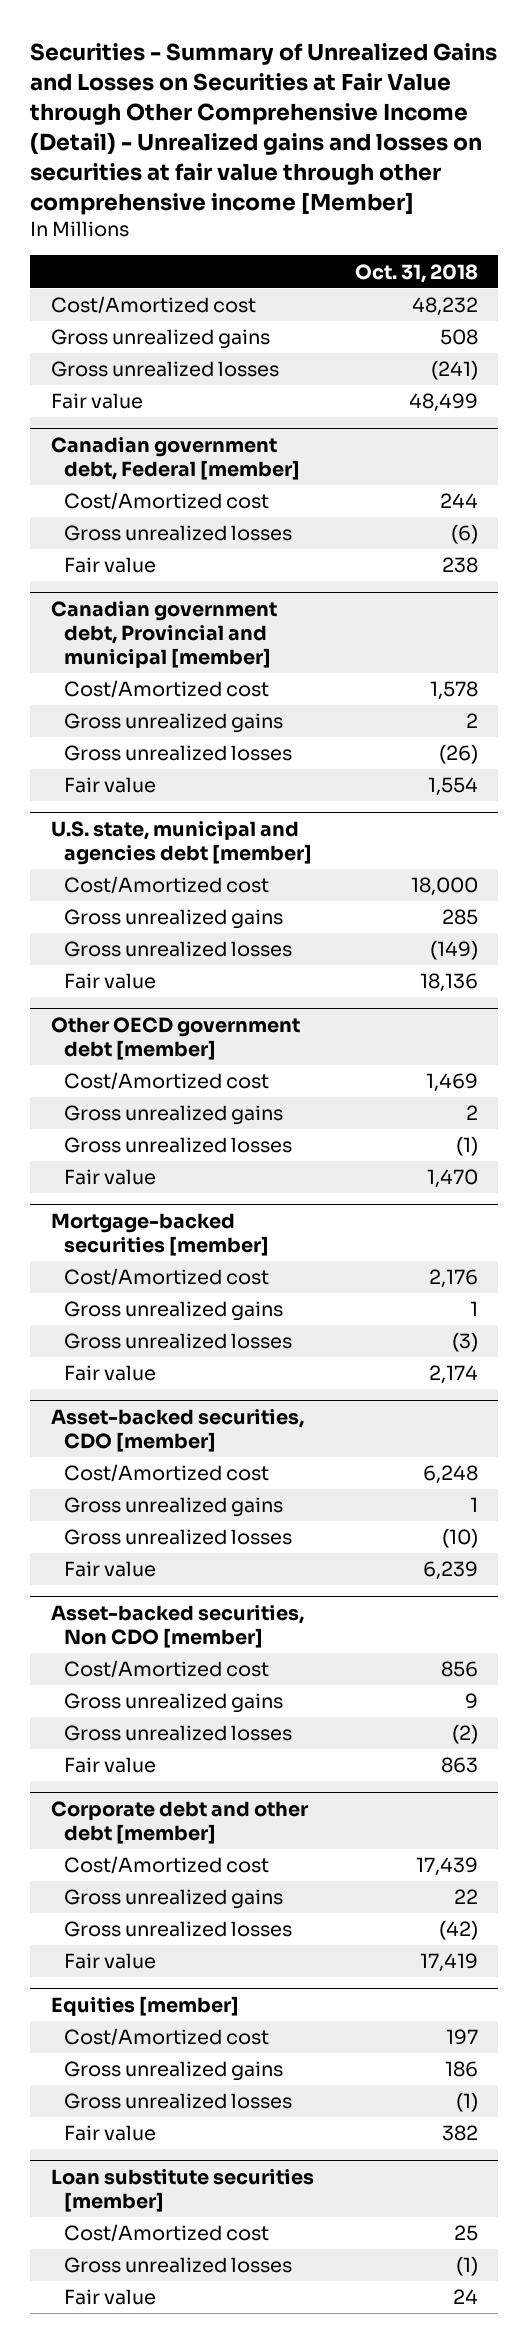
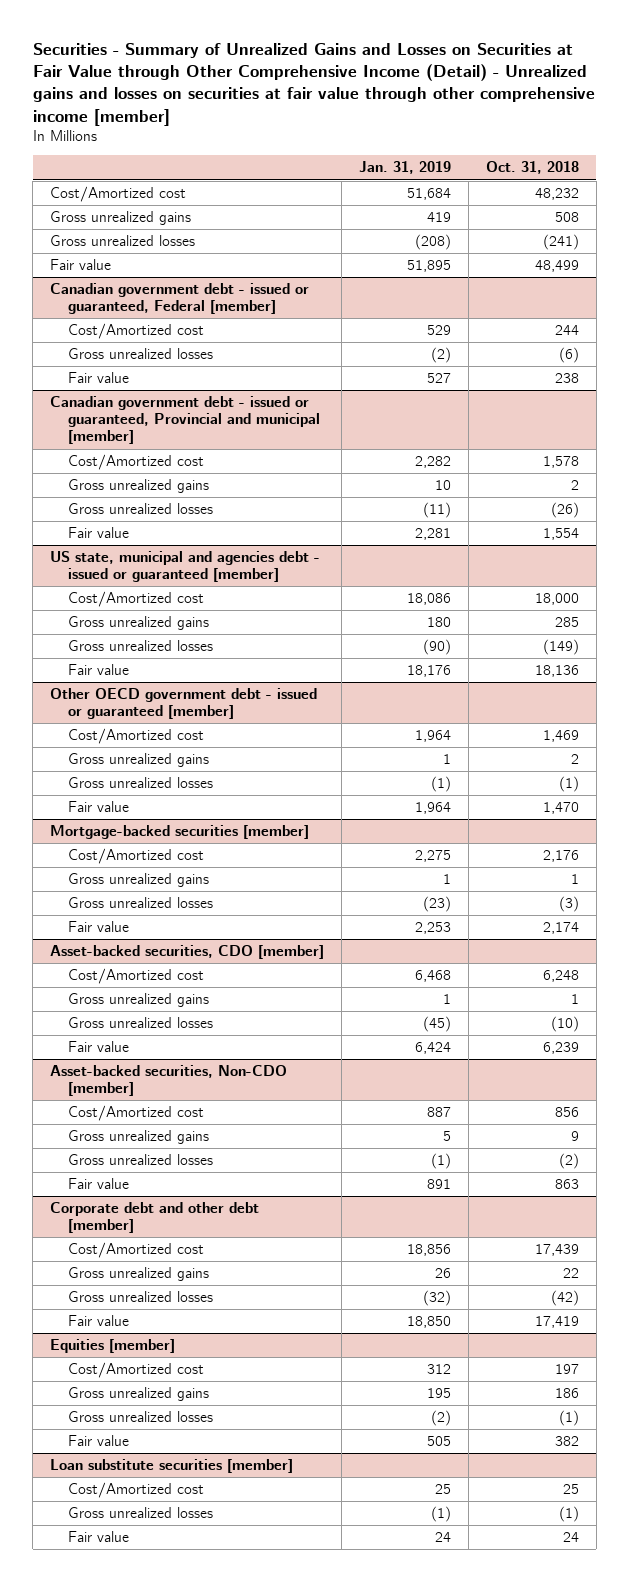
[30,43,498,216] Securities - Summary of Unrealized Gains and Losses on Securities at Fair Value through Other Comprehensive Income (Detail) - Unrealized gains and losses on securities at fair value through other comprehensive income [Member] -> [32,42,595,126] Securities - Summary of Unrealized Gains and Losses on Securities at Fair Value through Other Comprehensive Income (Detail) - Unrealized gains and losses on securities at fair value through other comprehensive income [member]
none -> [358,161,451,175] Jan. 31, 2019
[50,437,301,481] Canadian government debt, Federal [member] -> [49,283,309,315] Canadian government debt - issued or guaranteed, Federal [member]
[50,601,277,668] Canadian government debt, Provincial and municipal [member] -> [49,396,321,445] Canadian government debt - issued or guaranteed, Provincial and municipal [member]
[50,821,313,866] U.S. state, municipal and agencies debt [member] -> [49,551,320,583] US state, municipal and agencies debt - issued or guaranteed [member]
[50,1017,300,1061] Other OECD government debt [member] -> [49,688,317,720] Other OECD government debt - issued or guaranteed [member]
[50,1605,304,1649] Asset-backed securities, Non CDO [member] -> [49,1065,287,1097] Asset-backed securities, Non-CDO [member]

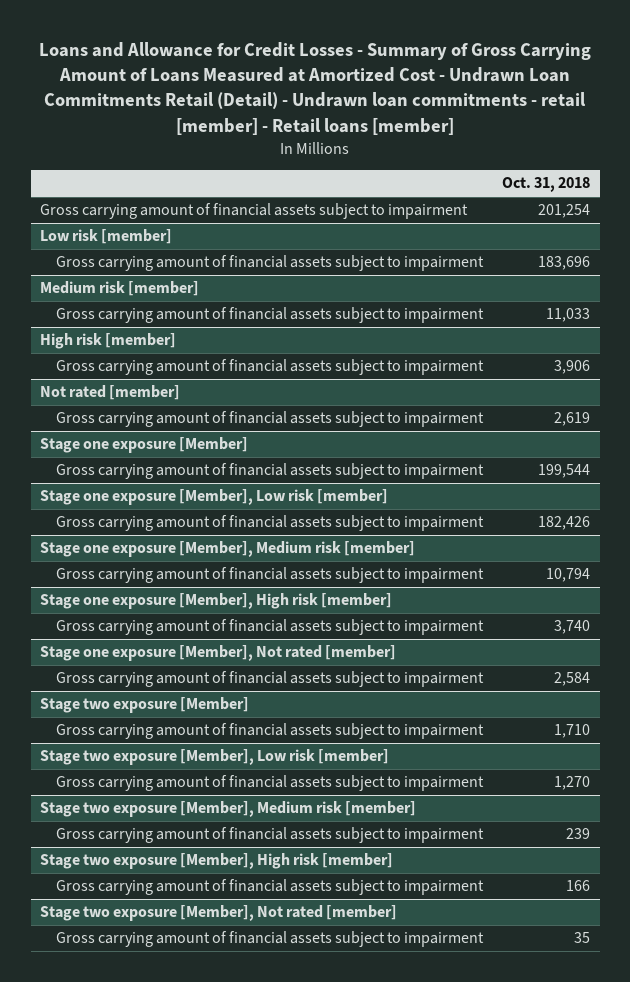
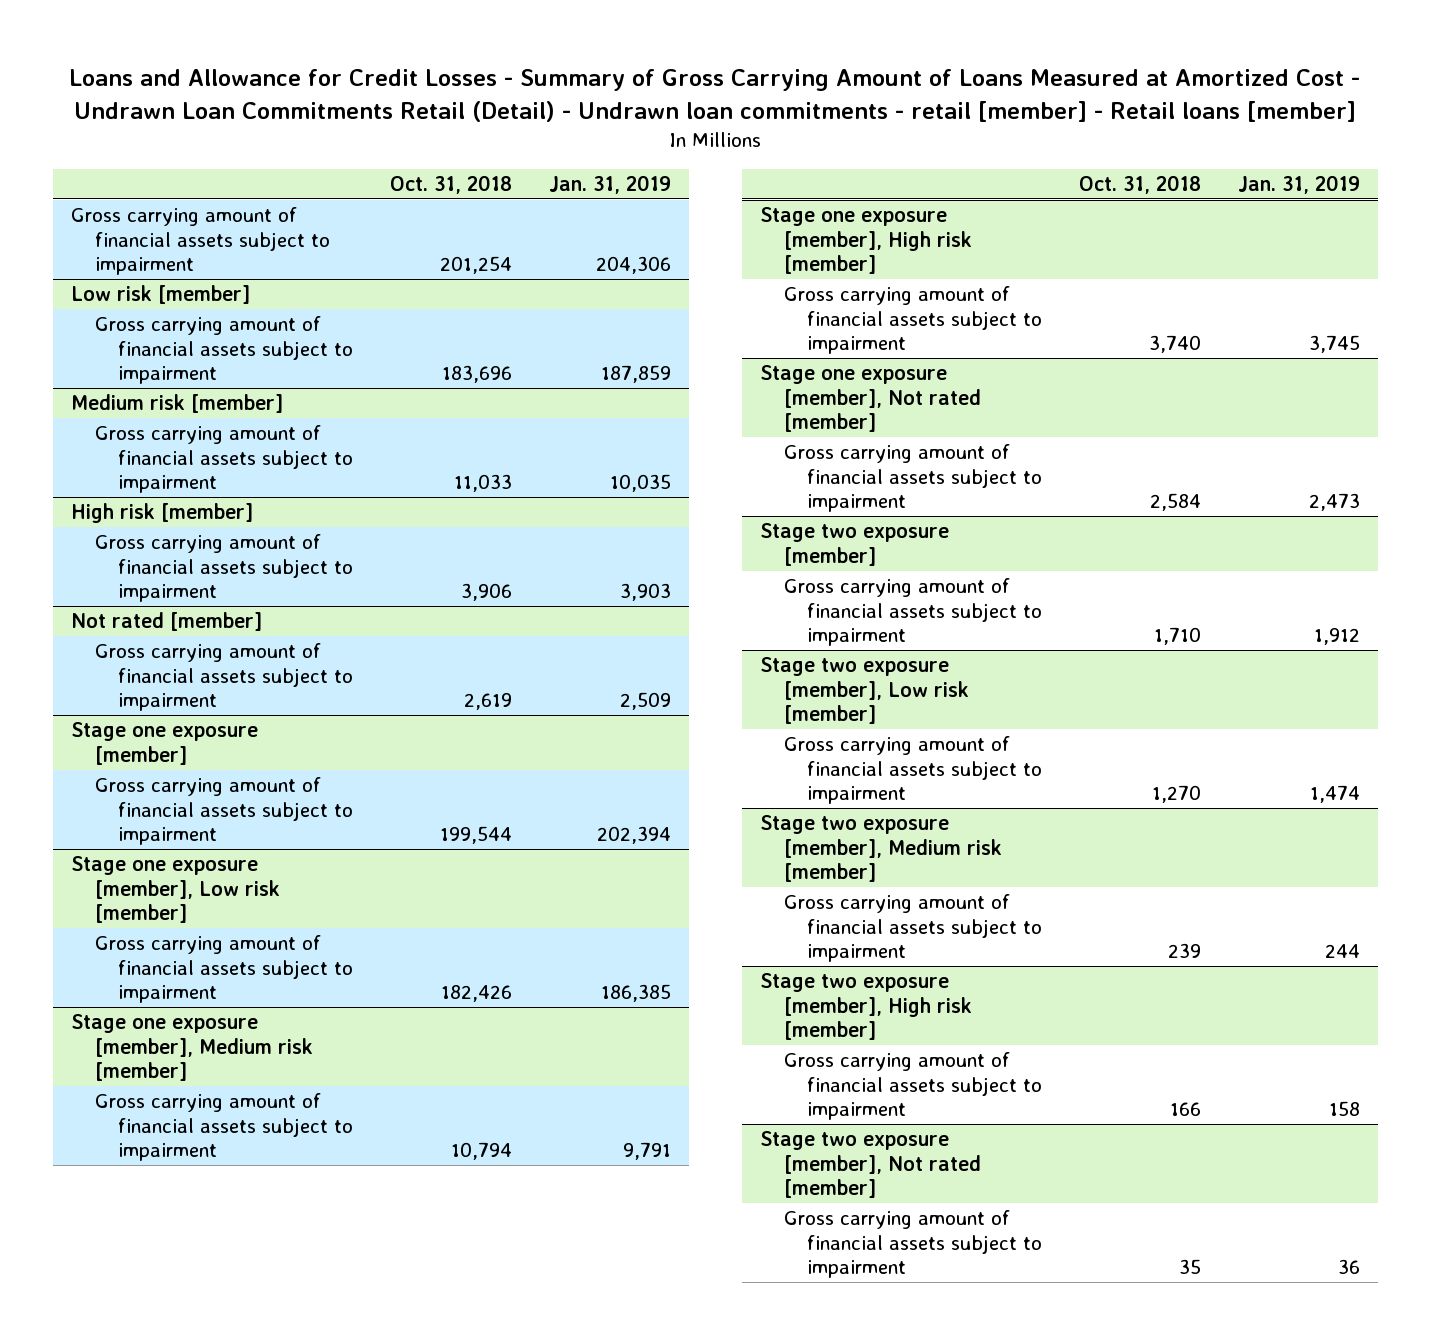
none -> [548,174,671,194] Jan. 31, 2019
[40,437,249,454] Stage one exposure [Member] -> [71,722,259,765] Stage one exposure [member]
[40,489,389,506] Stage one exposure [Member], Low risk [member] -> [71,856,280,924] Stage one exposure [member], Low risk [member]
[40,541,416,558] Stage one exposure [Member], Medium risk [member] -> [71,1014,313,1082] Stage one exposure [member], Medium risk [member]
[40,593,393,610] Stage one exposure [Member], High risk [member] -> [760,207,972,275] Stage one exposure [member], High risk [member]
[40,645,397,662] Stage one exposure [Member], Not rated [member] -> [760,365,981,433] Stage one exposure [member], Not rated [member]
[40,697,250,714] Stage two exposure [Member] -> [760,523,950,566] Stage two exposure [member]
[40,749,390,766] Stage two exposure [Member], Low risk [member] -> [760,657,969,725] Stage two exposure [member], Low risk [member]
[40,801,417,818] Stage two exposure [Member], Medium risk [member] -> [760,815,1002,883] Stage two exposure [member], Medium risk [member]
[40,853,394,870] Stage two exposure [Member], High risk [member] -> [760,973,972,1041] Stage two exposure [member], High risk [member]
[40,905,398,922] Stage two exposure [Member], Not rated [member] -> [760,1131,981,1199] Stage two exposure [member], Not rated [member]

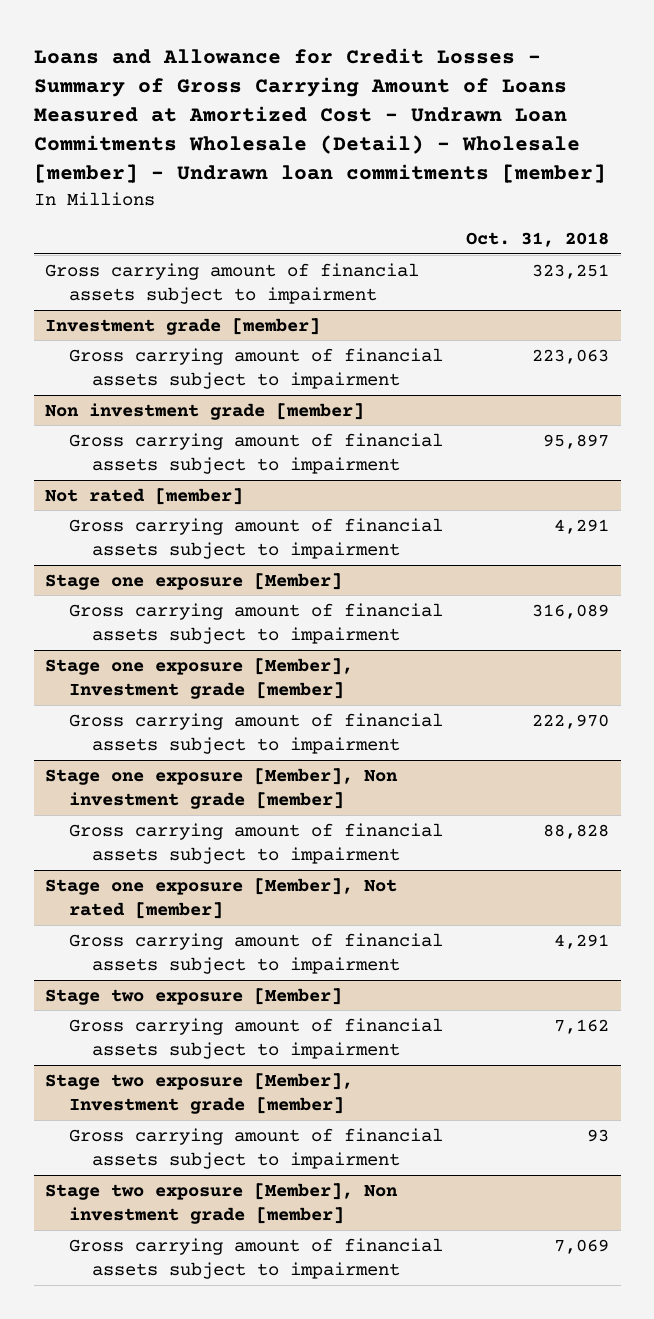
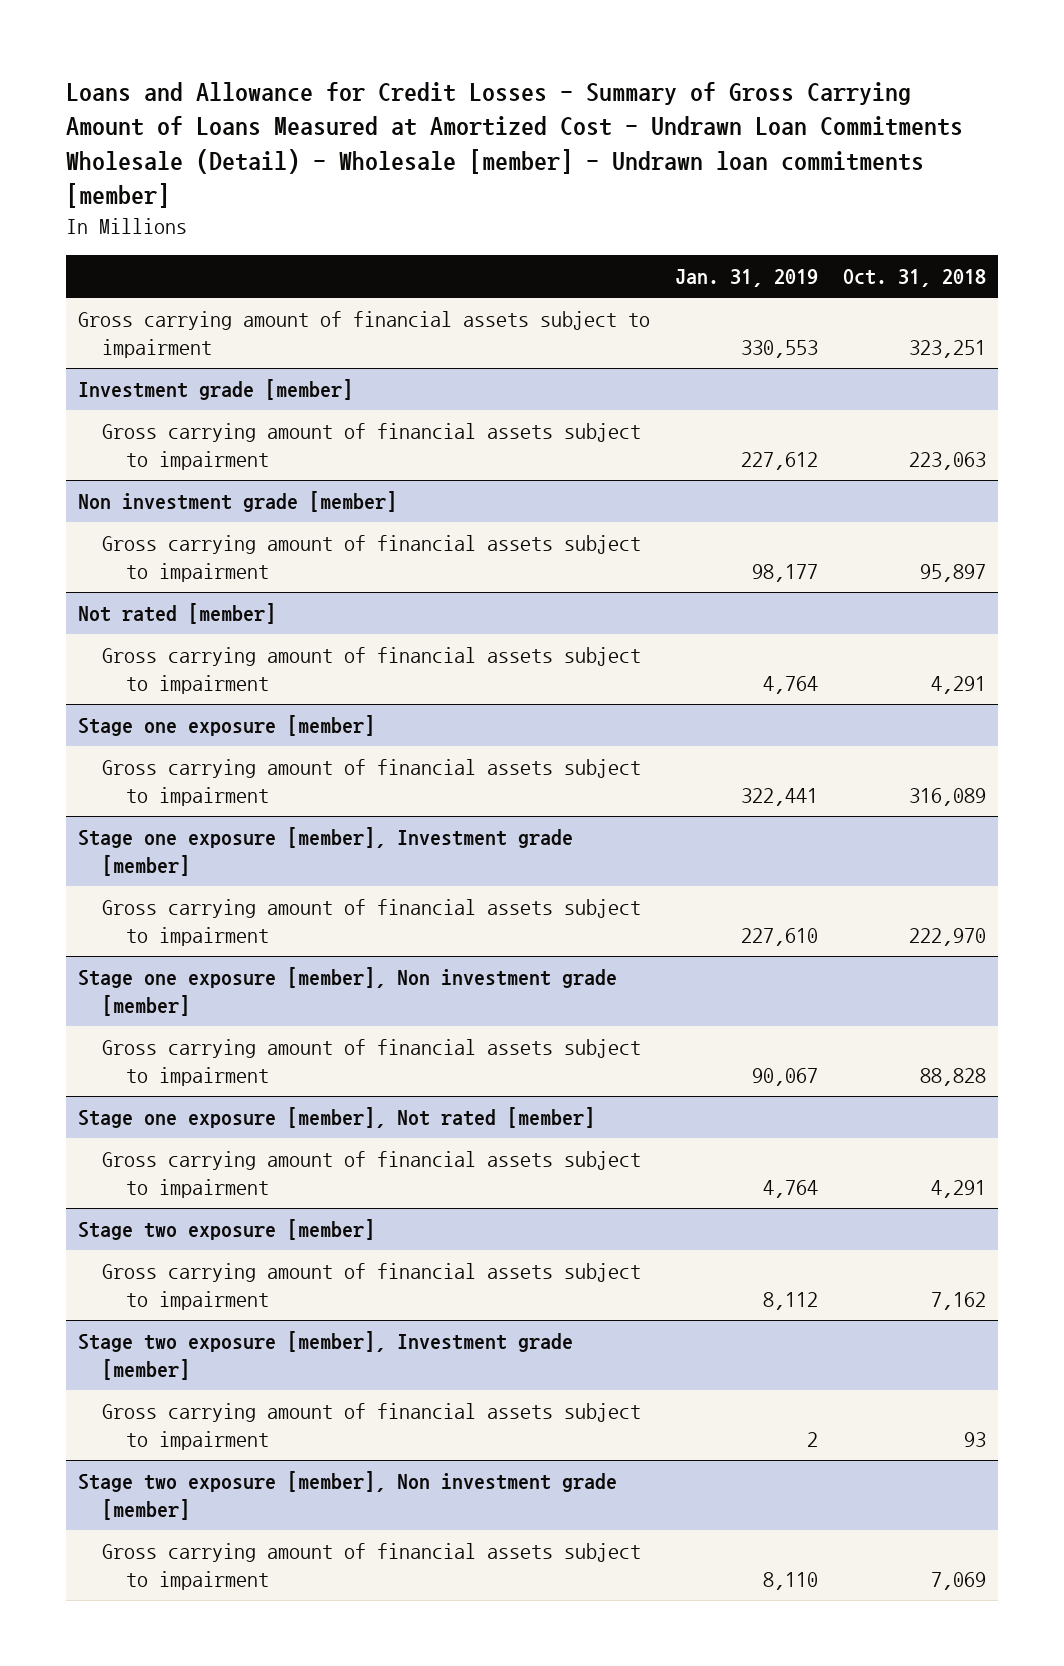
none -> [675,269,819,288] Jan. 31, 2019
[45,572,343,590] Stage one exposure [Member] -> [78,715,376,737] Stage one exposure [member]
[45,657,354,699] Stage one exposure [Member], Investment grade [member] -> [78,827,574,876] Stage one exposure [member], Investment grade [member]
[45,767,399,809] Stage one exposure [Member], Non investment grade [member] -> [78,967,618,1016] Stage one exposure [member], Non investment grade [member]
[45,877,398,919] Stage one exposure [Member], Not rated [member] -> [78,1107,596,1129] Stage one exposure [member], Not rated [member]
[45,987,343,1005] Stage two exposure [Member] -> [78,1219,376,1241] Stage two exposure [member]
[45,1072,354,1114] Stage two exposure [Member], Investment grade [member] -> [78,1331,574,1380] Stage two exposure [member], Investment grade [member]
[45,1182,399,1224] Stage two exposure [Member], Non investment grade [member] -> [78,1471,618,1520] Stage two exposure [member], Non investment grade [member]

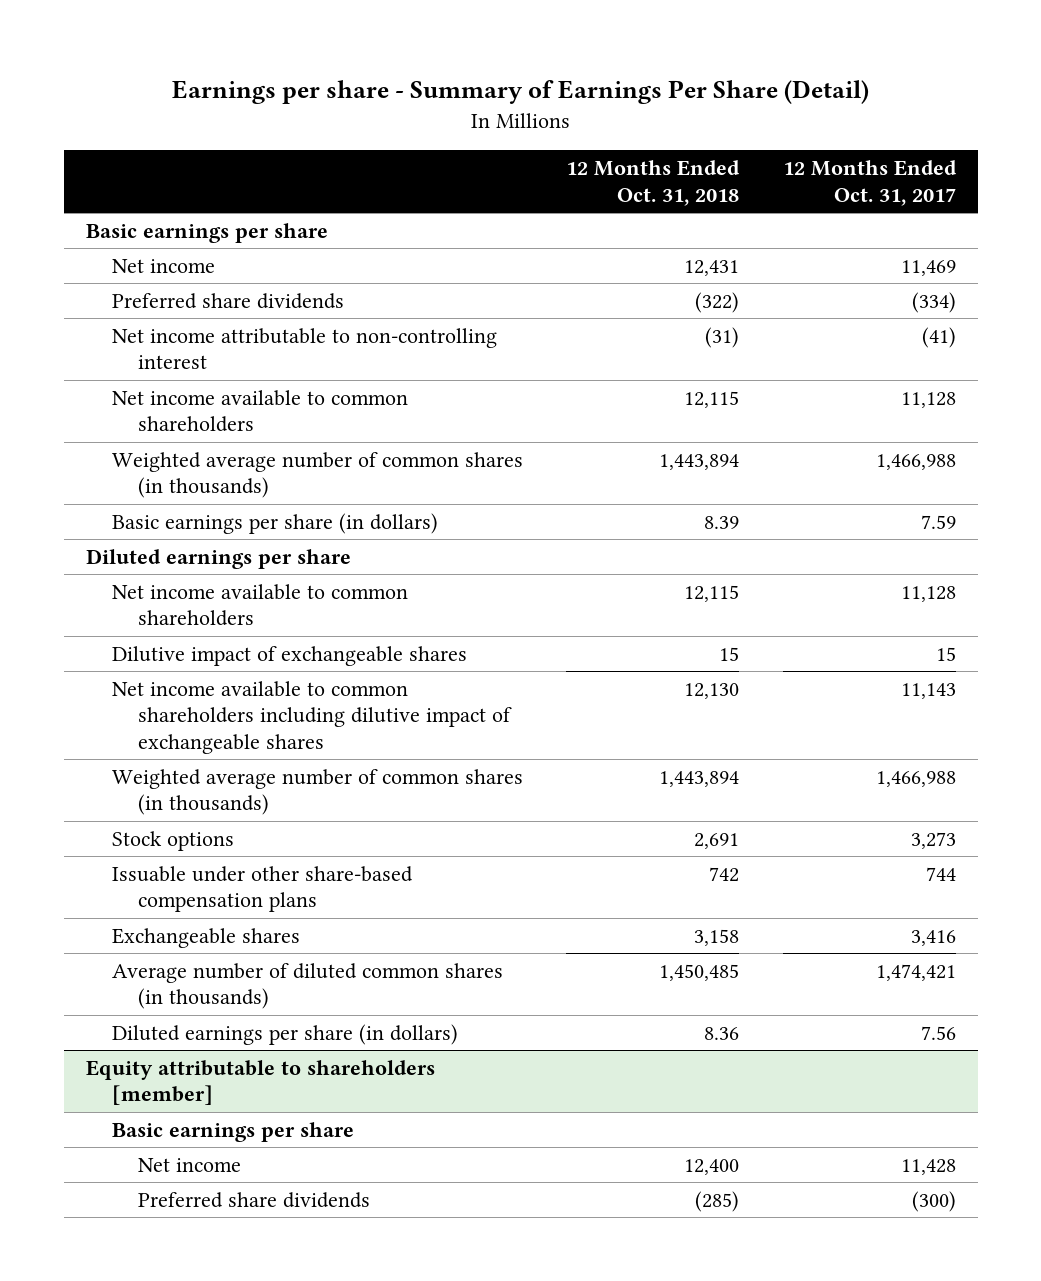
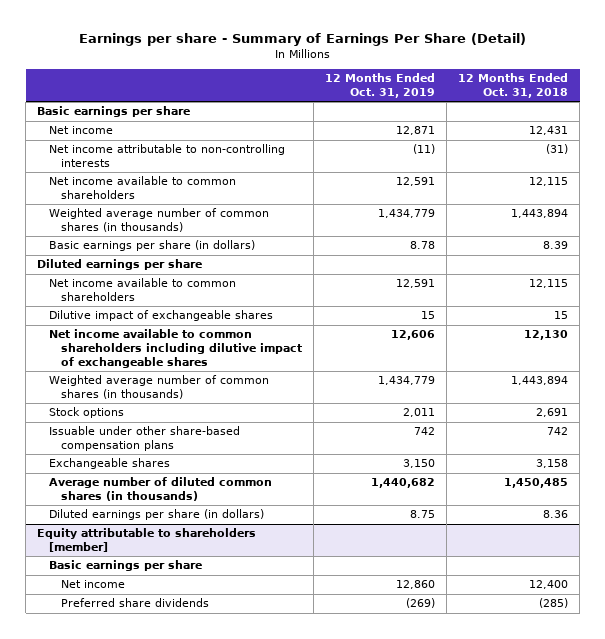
[782,160,957,206] 12 Months Ended Oct. 31, 2017 -> none
none -> [325,73,436,98] 12 Months Ended Oct. 31, 2019
[111,292,344,309] Preferred share dividends -> none
[111,327,497,370] Net income attributable to non-controlling interest -> [49,144,286,167] Net income attributable to non-controlling interests

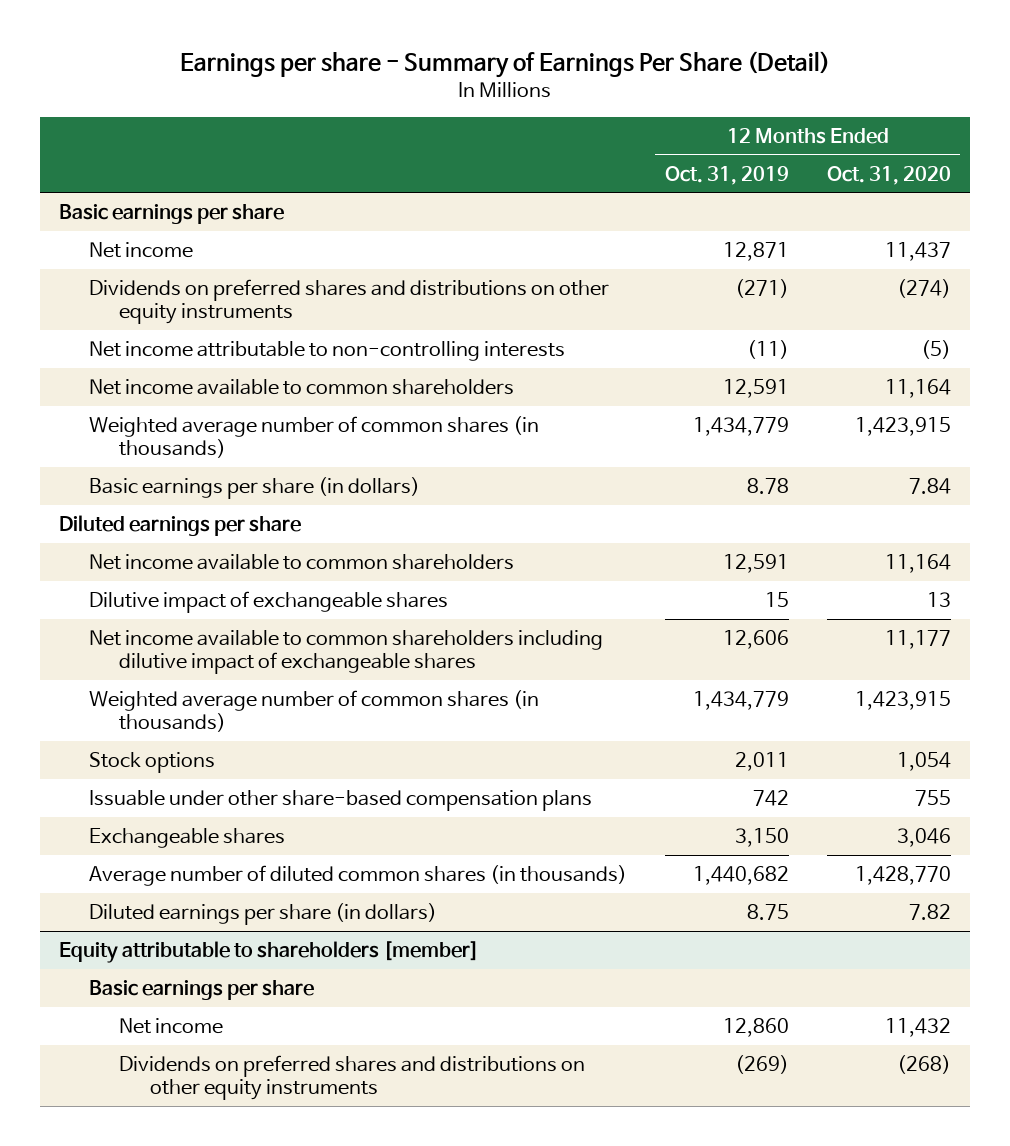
[458,73,569,98] 12 Months Ended Oct. 31, 2018 -> none
none -> [826,165,951,185] Oct. 31, 2020
none -> [89,278,610,325] Dividends on preferred shares and distributions on other equity instruments
[60,598,209,608] Preferred share dividends -> [119,1054,586,1101] Dividends on preferred shares and distributions on other equity instruments

